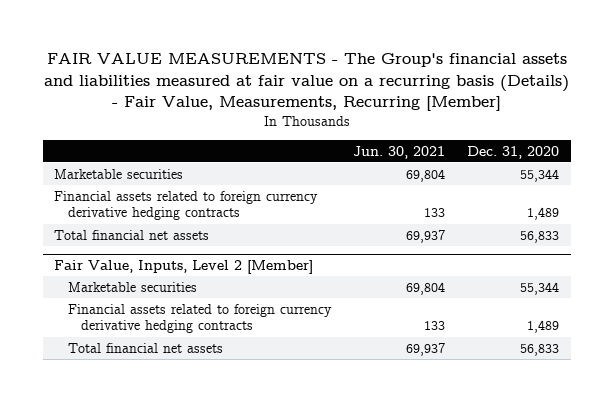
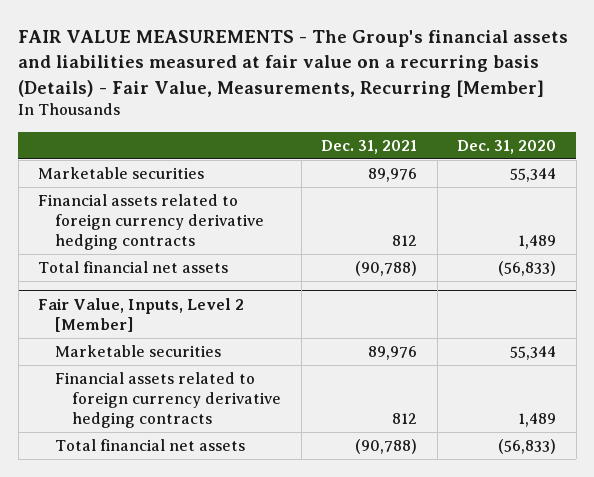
[352,145,445,159] Jun. 30, 2021 -> none
none -> [321,139,418,154] Dec. 31, 2021
[520,230,560,243] 56,833 -> [498,261,557,277] (56,833)
[520,343,560,356] 56,833 -> [498,439,557,455] (56,833)

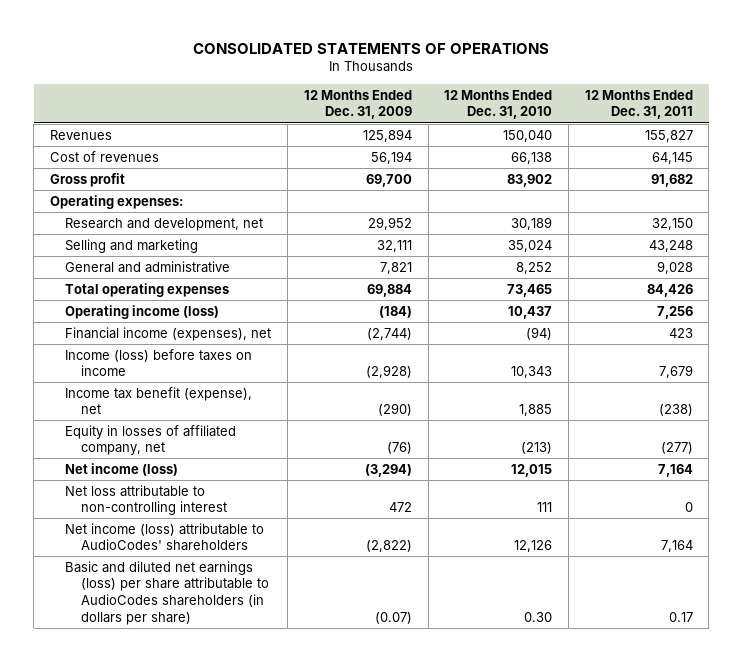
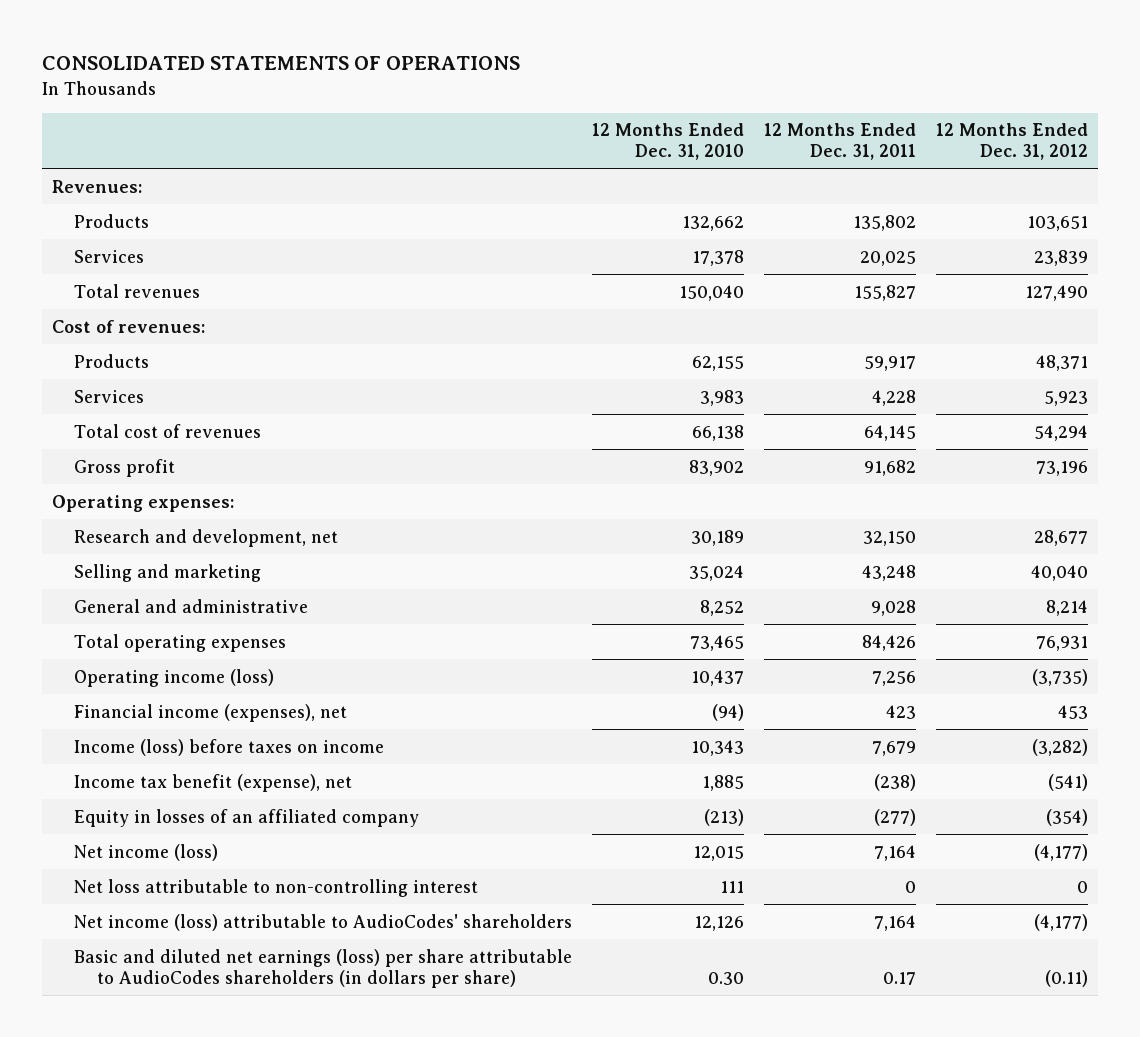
[303,89,412,120] 12 Months Ended Dec. 31, 2009 -> none
none -> [935,123,1088,161] 12 Months Ended Dec. 31, 2012
none -> [52,179,143,193] Revenues:
none -> [74,213,150,228] Products
none -> [74,249,145,263] Services
[49,129,112,140] Revenues -> [74,283,201,298] Total revenues
none -> [52,319,206,333] Cost of revenues:
none -> [74,353,150,368] Products
none -> [74,389,145,403] Services
[49,150,159,162] Cost of revenues -> [74,423,262,438] Total cost of revenues
[65,424,237,456] Equity in losses of affiliated company, net -> [74,808,420,827] Equity in losses of an affiliated company

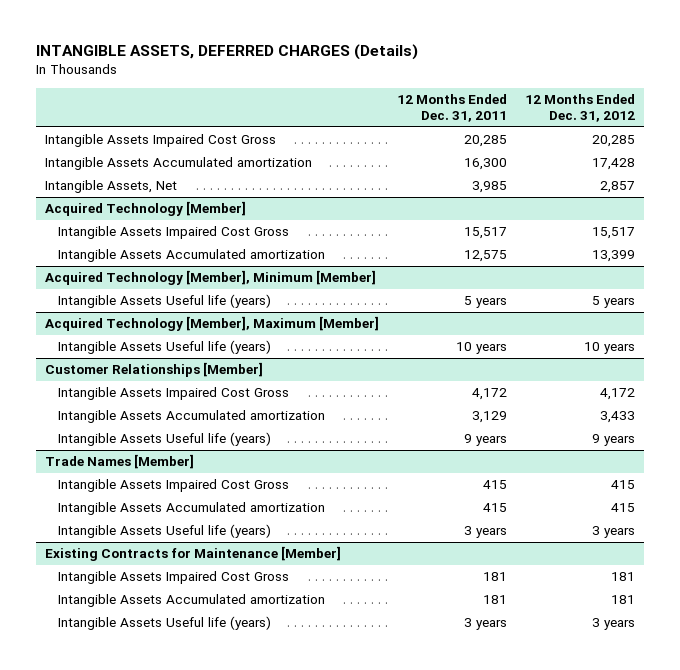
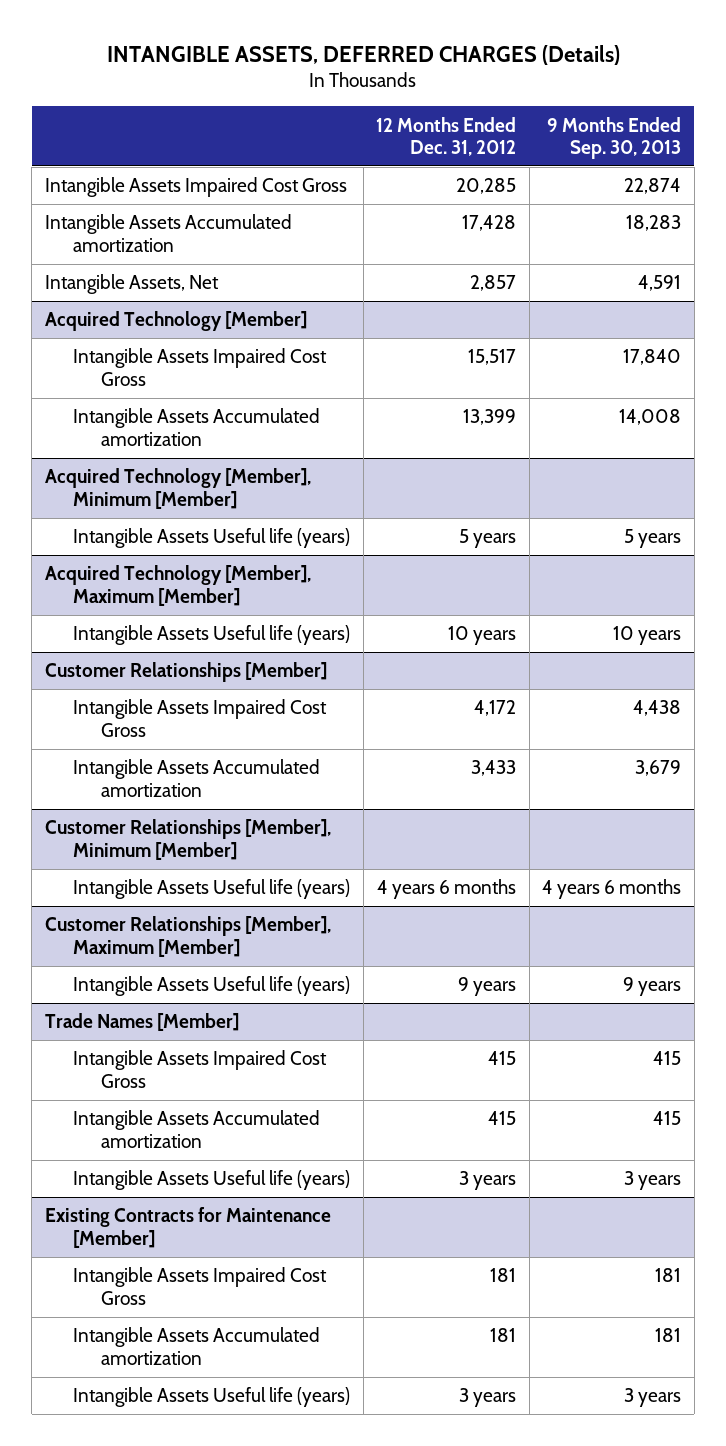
[396,93,507,123] 12 Months Ended Dec. 31, 2011 -> none
none -> [547,116,682,160] 9 Months Ended Sep. 30, 2013
none -> [44,819,331,860] Customer Relationships [Member], Minimum [Member]
none -> [73,879,351,900] Intangible Assets Useful life (years)
none -> [44,916,331,957] Customer Relationships [Member], Maximum [Member]

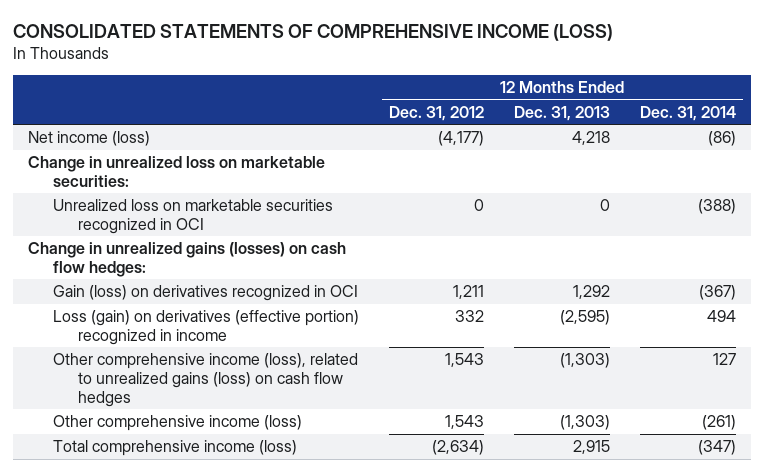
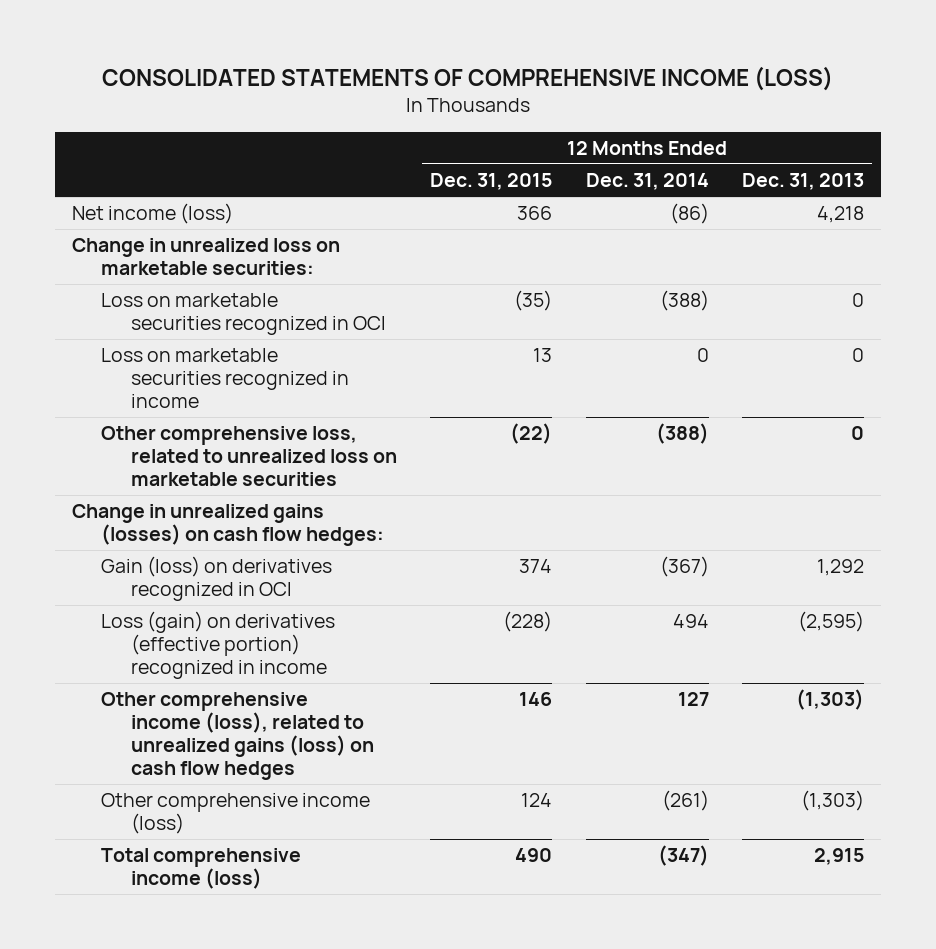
[389,105,485,121] Dec. 31, 2012 -> none
none -> [430,173,553,191] Dec. 31, 2015
[53,199,334,234] Unrealized loss on marketable securities recognized in OCI -> [101,293,387,336] Loss on marketable securities recognized in OCI
none -> [101,348,350,408] Loss on marketable securities recognized in income
none -> [101,426,398,486] Other comprehensive loss, related to unrealized loss on marketable securities

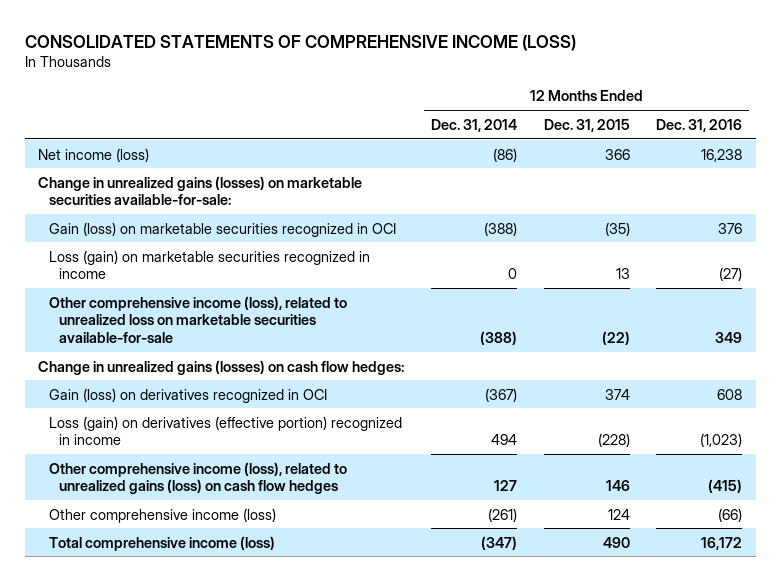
[741,173,864,191] Dec. 31, 2013 -> none
none -> [656,118,743,132] Dec. 31, 2016
[71,238,340,276] Change in unrealized loss on marketable securities: -> [38,175,363,206] Change in unrealized gains (losses) on marketable securities available-for-sale:
[101,293,387,336] Loss on marketable securities recognized in OCI -> [48,221,396,237] Gain (loss) on marketable securities recognized in OCI
[101,348,350,408] Loss on marketable securities recognized in income -> [48,249,370,280] Loss (gain) on marketable securities recognized in income
[101,426,398,486] Other comprehensive loss, related to unrealized loss on marketable securities -> [48,295,347,343] Other comprehensive income (loss), related to unrealized loss on marketable securities available-for-sale

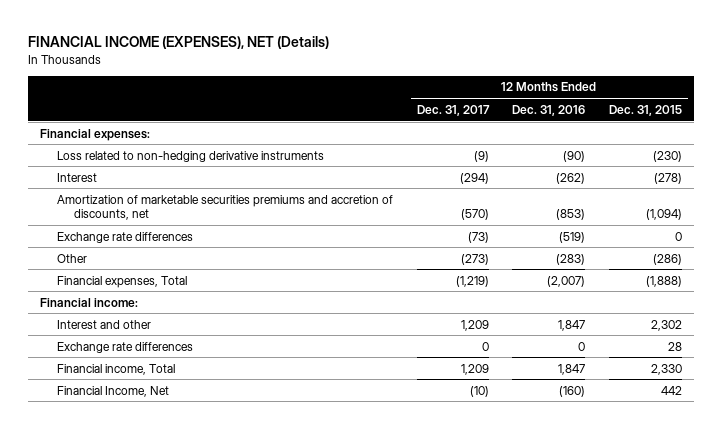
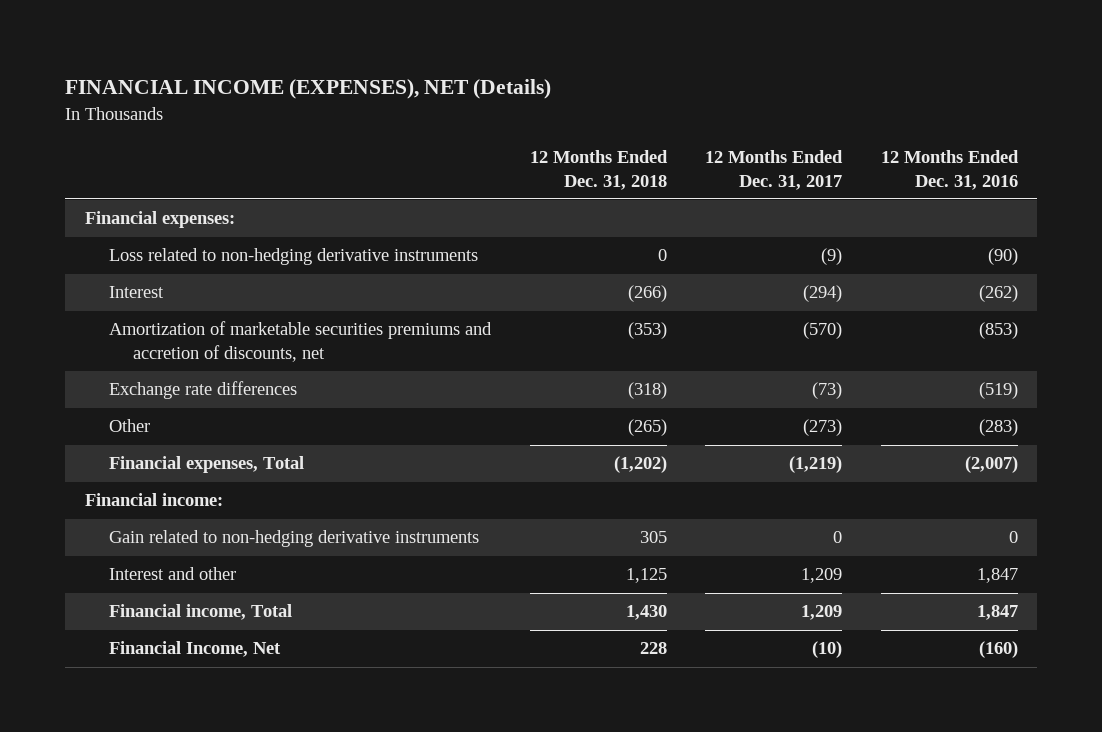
[609,104,683,116] Dec. 31, 2015 -> none
none -> [529,149,668,190] 12 Months Ended Dec. 31, 2018
none -> [109,530,480,548] Gain related to non-hedging derivative instruments
[57,341,194,353] Exchange rate differences -> none

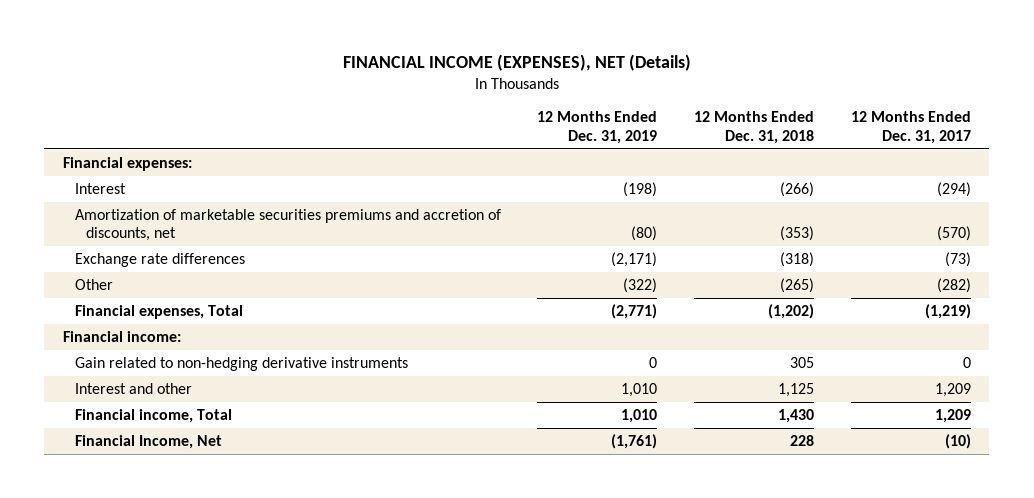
[880,149,1019,190] 12 Months Ended Dec. 31, 2016 -> none
none -> [537,111,658,144] 12 Months Ended Dec. 31, 2019
[109,248,479,266] Loss related to non-hedging derivative instruments -> none
[803,419,843,437] (273) -> [936,277,971,293] (282)

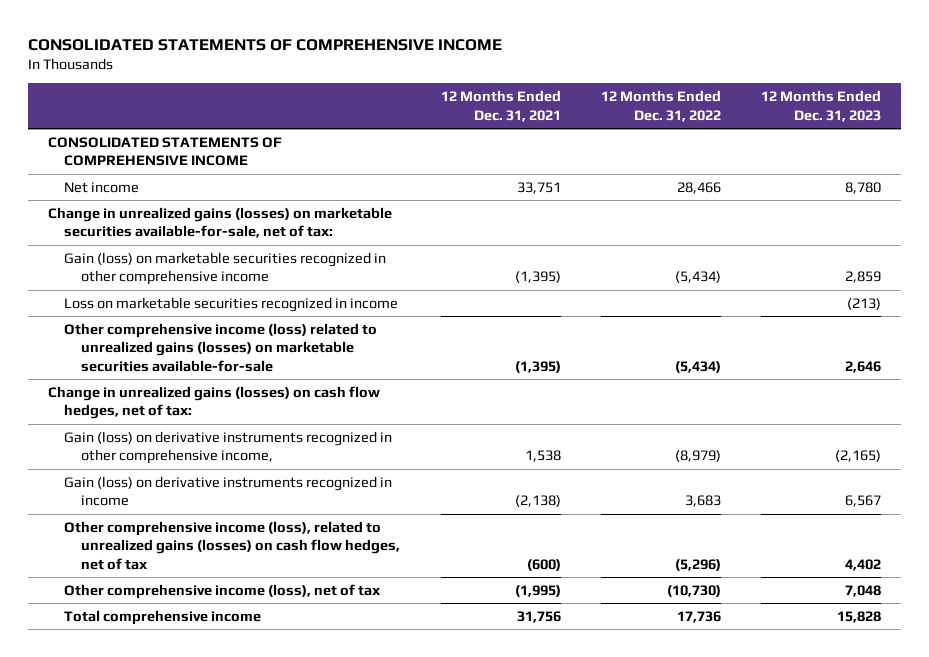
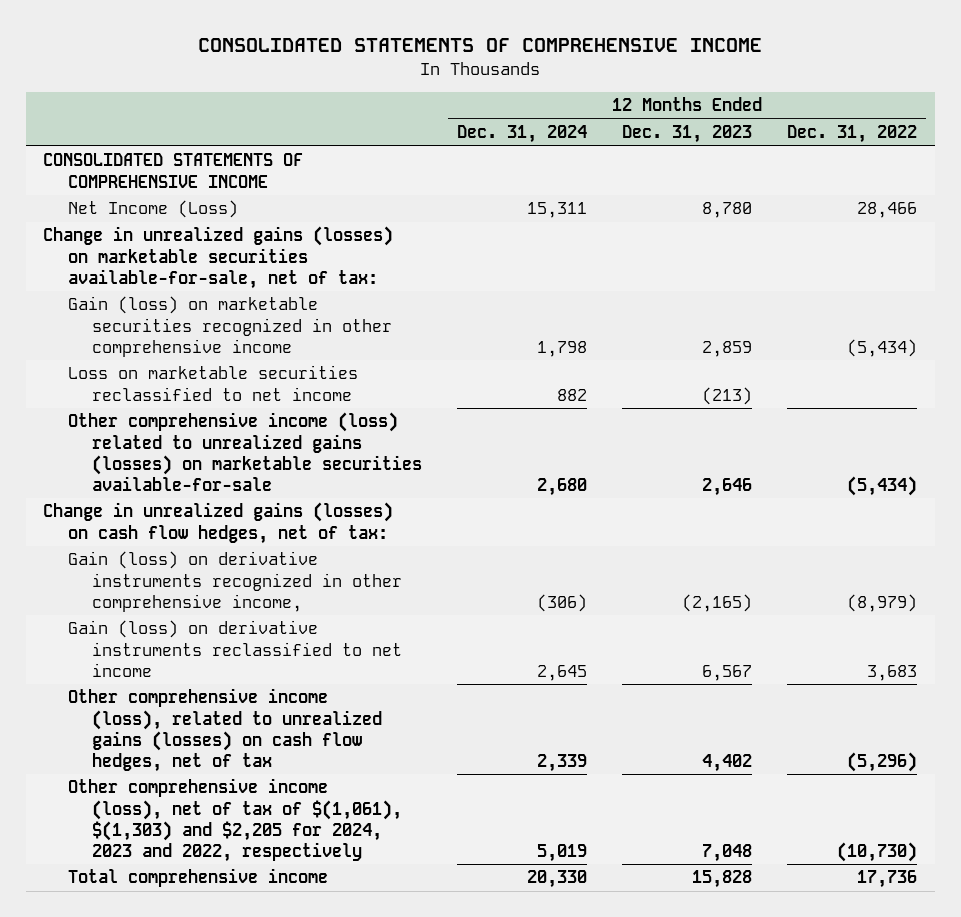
[440,90,561,122] 12 Months Ended Dec. 31, 2021 -> none
none -> [456,125,587,144] Dec. 31, 2024
[64,181,140,193] Net income -> [67,200,238,219] Net Income (Loss)
[64,296,399,312] Loss on marketable securities recognized in income -> [67,365,358,401] Loss on marketable securities reclassified to net income
[64,475,393,507] Gain (loss) on derivative instruments recognized in income -> [67,620,402,677] Gain (loss) on derivative instruments reclassified to net income
[64,583,382,599] Other comprehensive income (loss), net of tax -> [67,778,402,862] Other comprehensive income (loss), net of tax of $(1,061), $(1,303) and $2,205 for 2024, 2023 and 2022, respectively

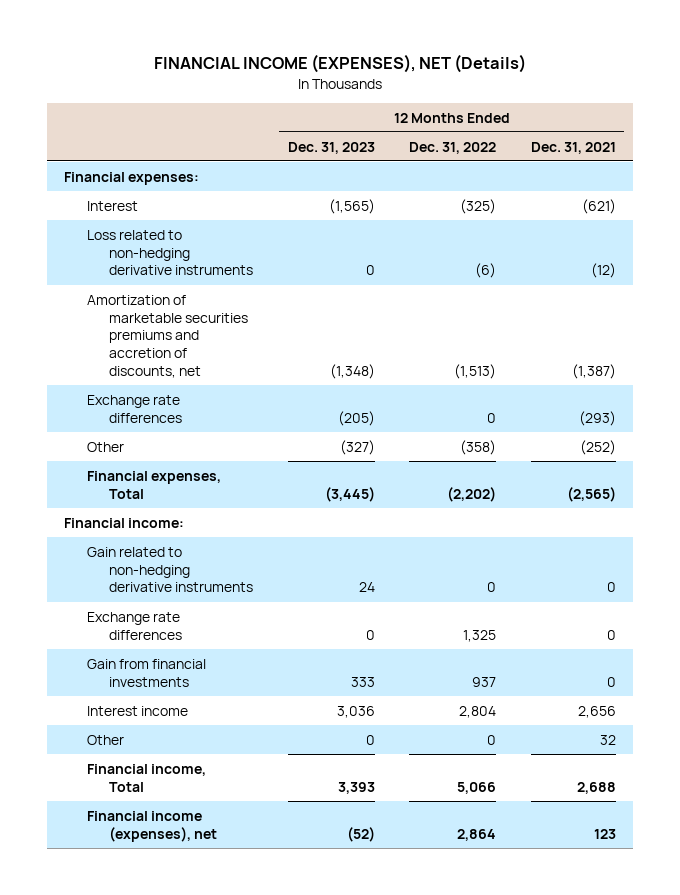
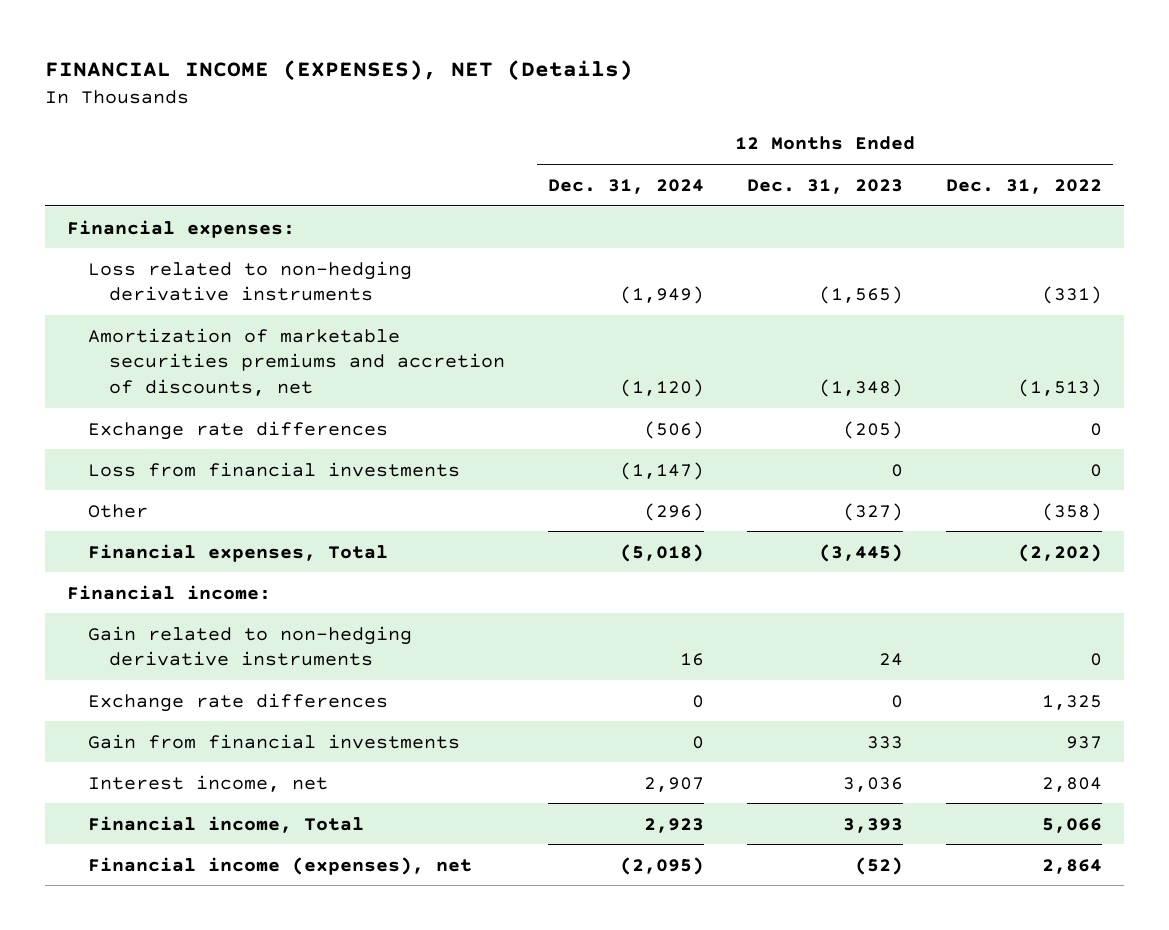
[530,141,616,154] Dec. 31, 2021 -> none
none -> [548,178,705,194] Dec. 31, 2024
[86,200,138,211] Interest -> none
[365,265,375,276] 0 -> [819,286,904,305] (1,565)
[475,263,497,279] (6) -> [1042,286,1103,305] (331)
none -> [87,461,460,477] Loss from financial investments
[86,734,124,745] Other -> none
[86,705,188,716] Interest income -> [87,774,328,792] Interest income, net

